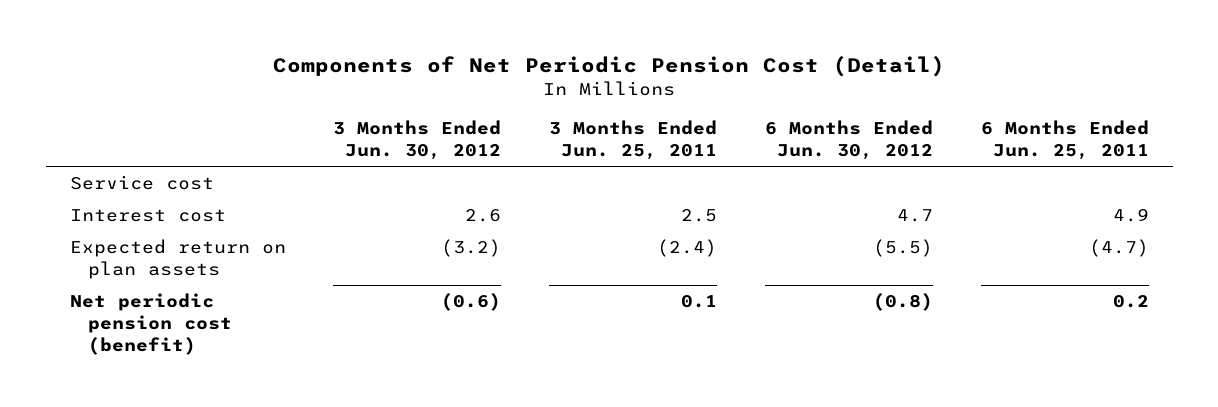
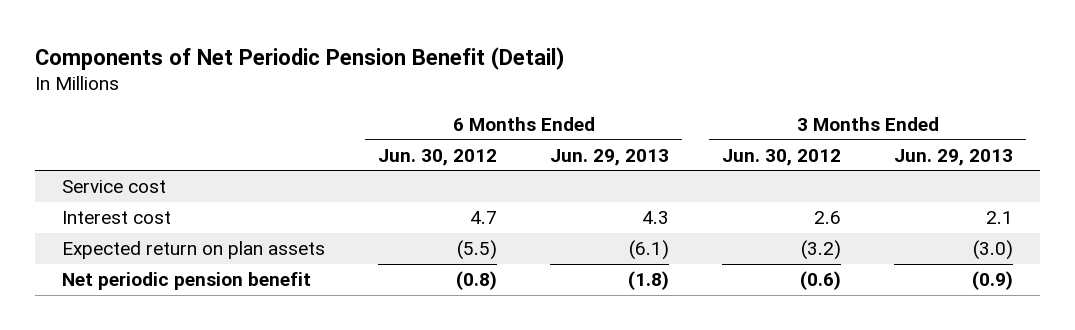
[273,56,946,78] Components of Net Periodic Pension Cost (Detail) -> [35,46,566,70] Components of Net Periodic Pension Benefit (Detail)
[549,120,718,161] 3 Months Ended Jun. 25, 2011 -> none
[980,120,1149,161] 6 Months Ended Jun. 25, 2011 -> none
none -> [550,148,670,166] Jun. 29, 2013
none -> [894,148,1014,166] Jun. 29, 2013
[69,292,232,356] Net periodic pension cost (benefit) -> [61,272,311,291] Net periodic pension benefit

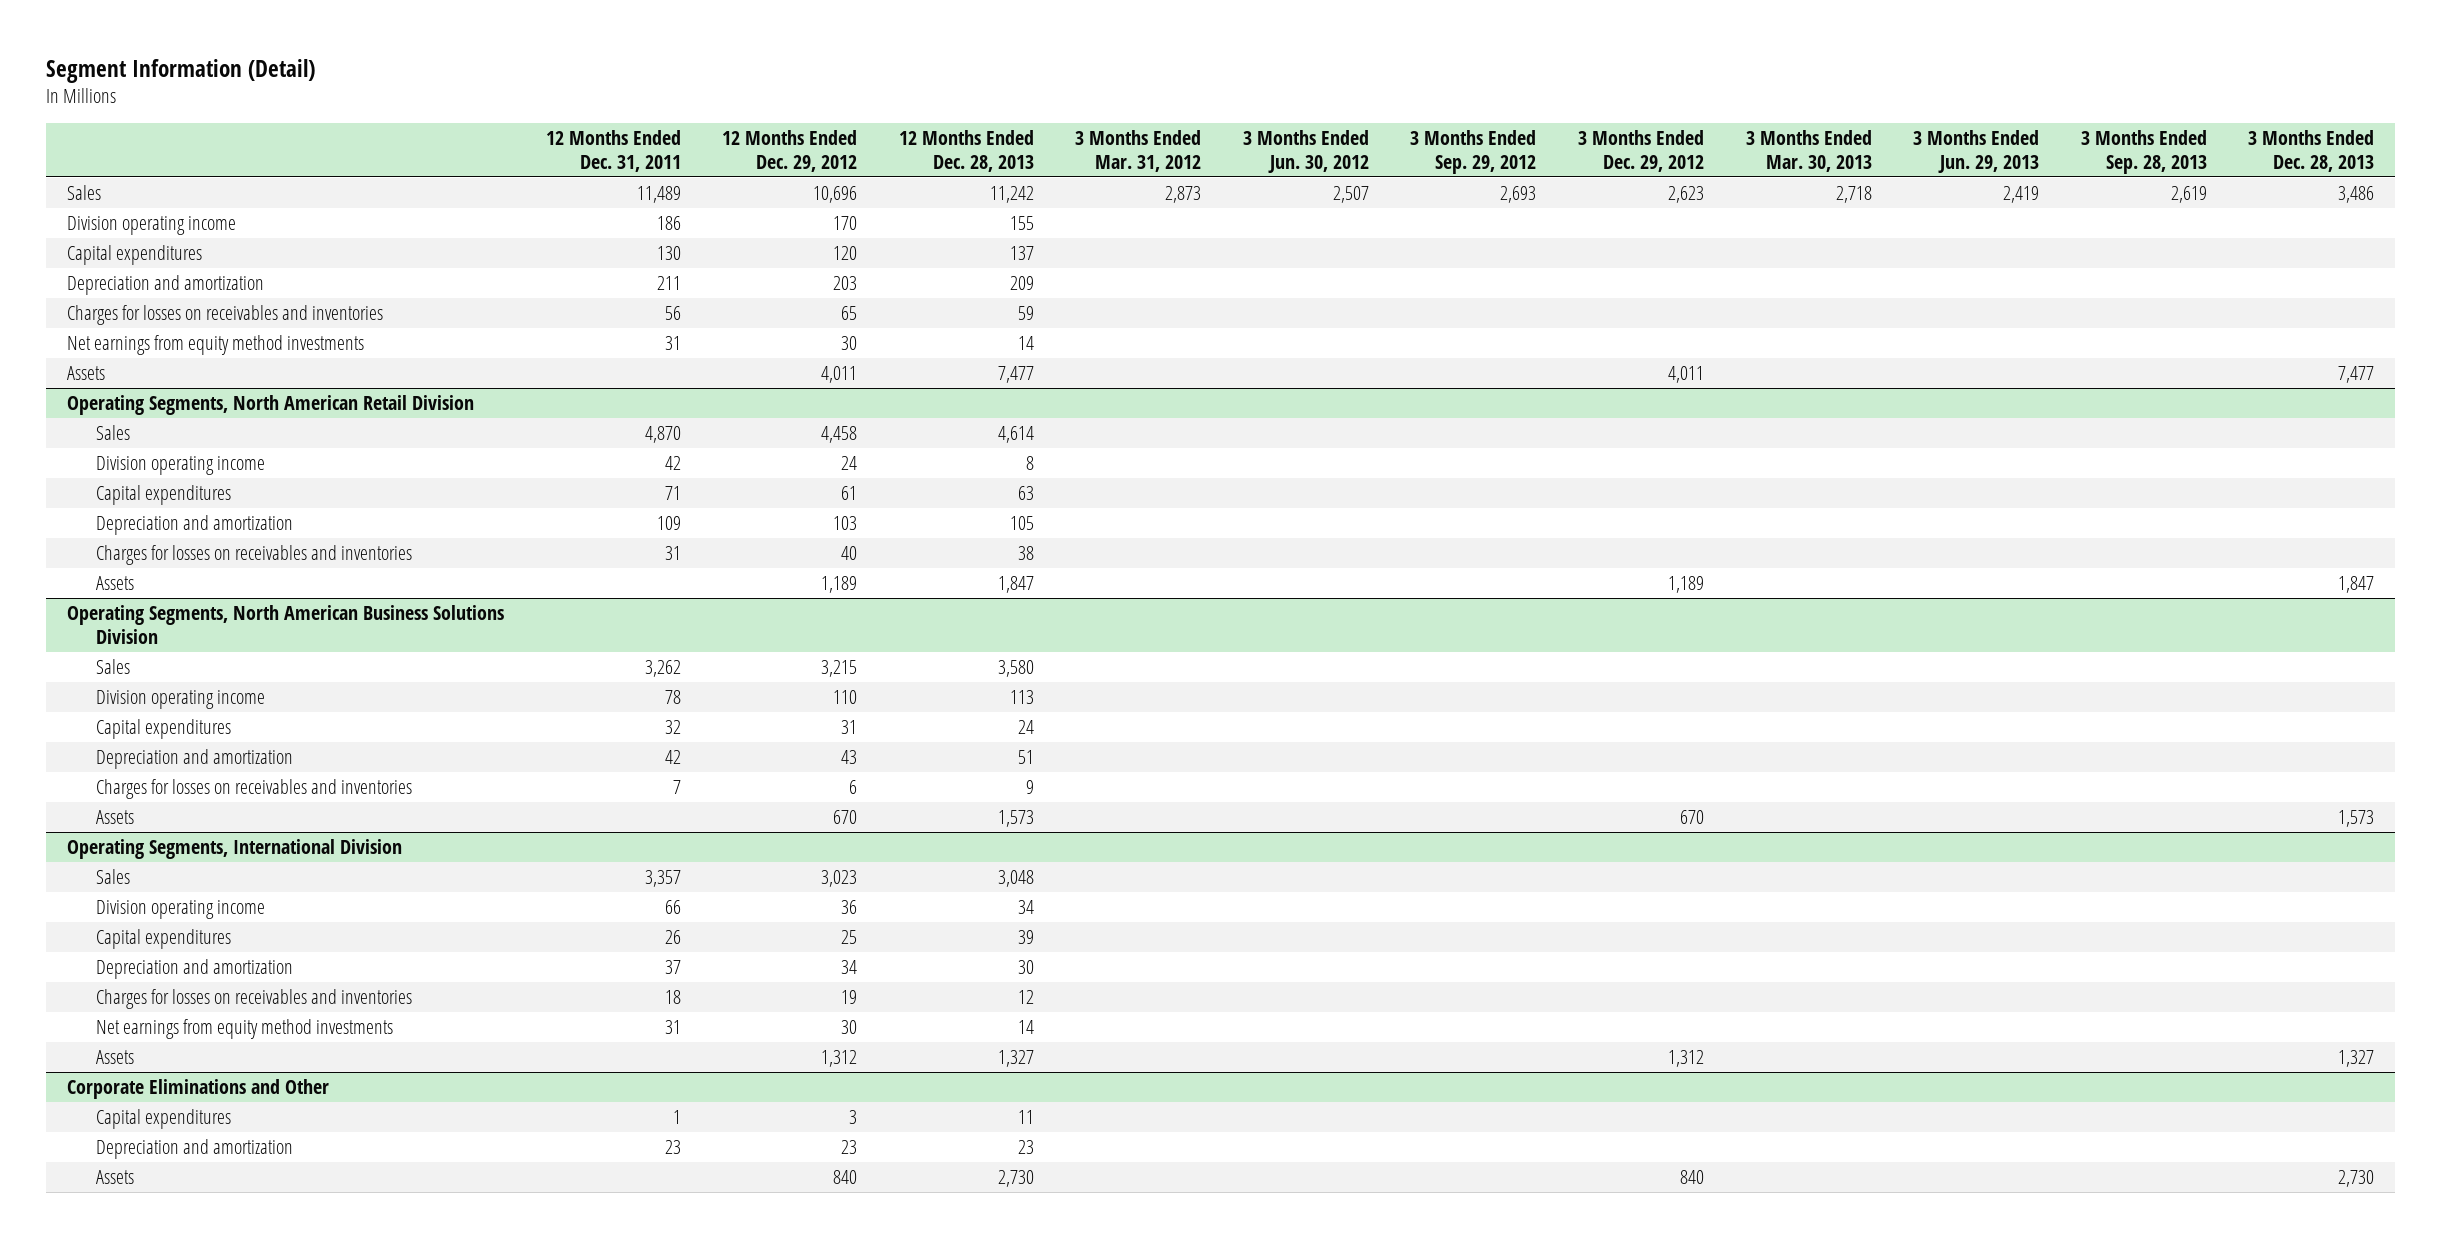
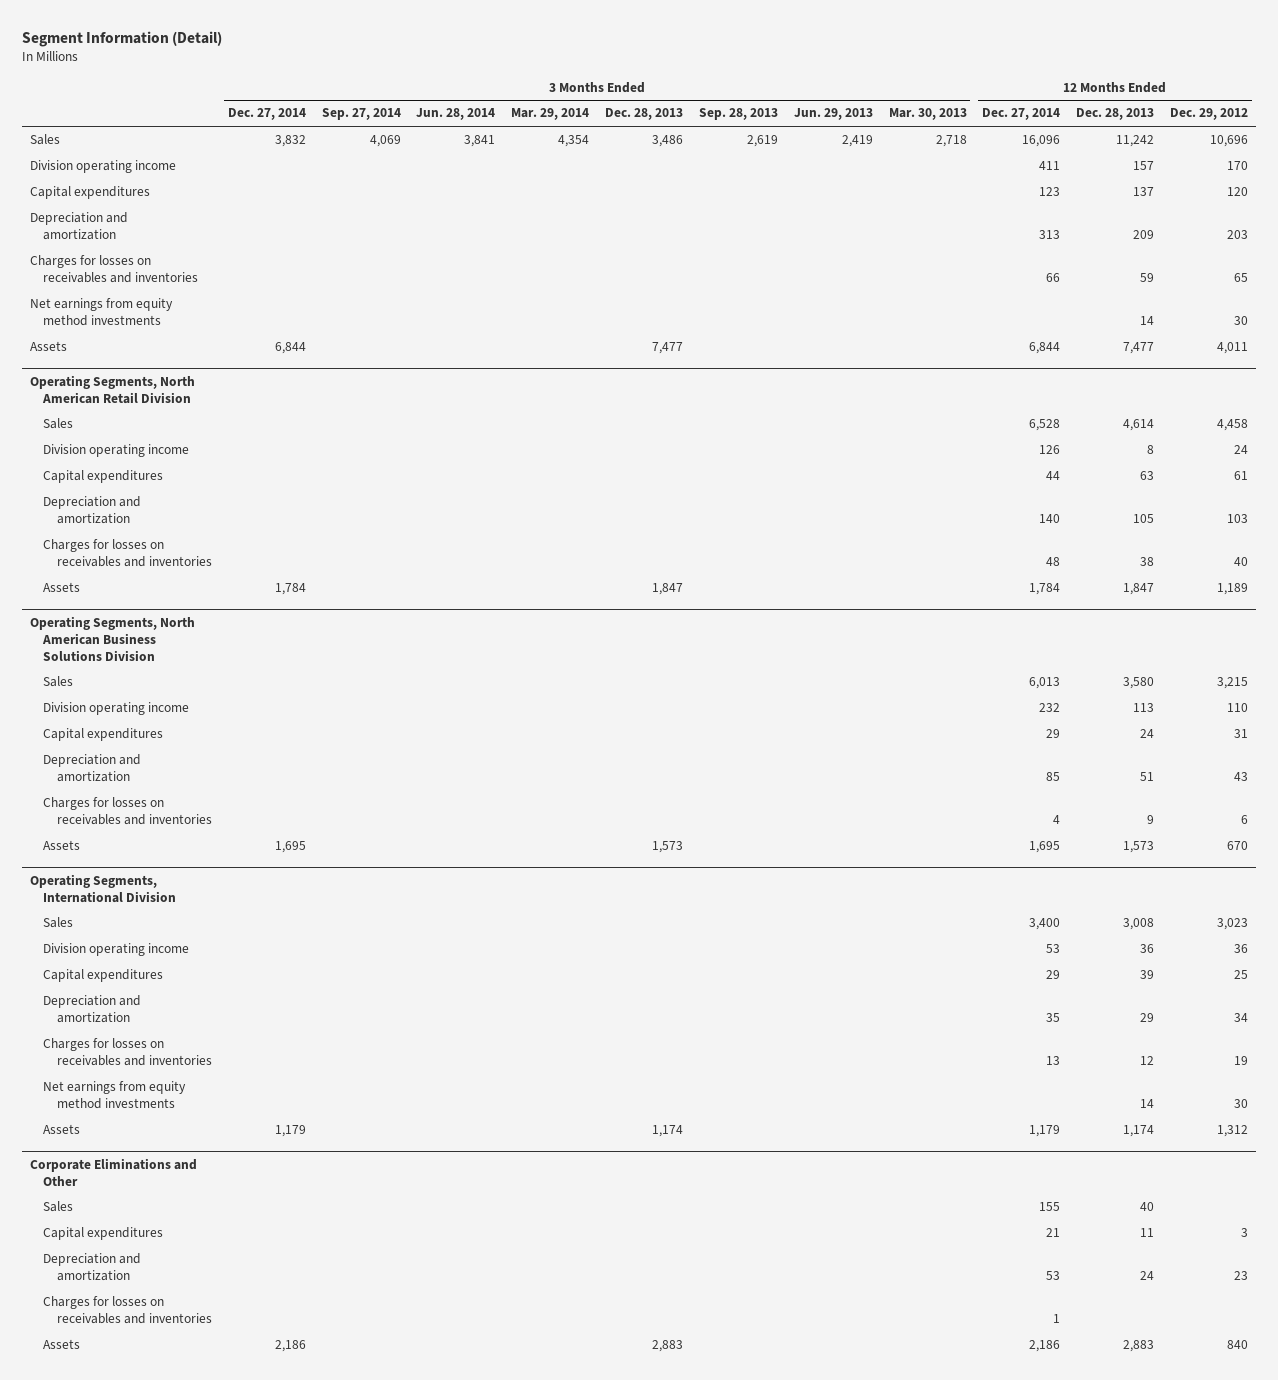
[545,129,681,172] 12 Months Ended Dec. 31, 2011 -> none
[1075,129,1202,172] 3 Months Ended Mar. 31, 2012 -> none
[1242,129,1369,173] 3 Months Ended Jun. 30, 2012 -> none
[1410,129,1537,174] 3 Months Ended Sep. 29, 2012 -> none
[1578,129,1705,172] 3 Months Ended Dec. 29, 2012 -> none
none -> [227,108,306,121] Dec. 27, 2014
none -> [321,108,401,121] Sep. 27, 2014
none -> [416,108,496,121] Jun. 28, 2014
none -> [511,108,590,121] Mar. 29, 2014
none -> [982,108,1061,121] Dec. 27, 2014
[1009,215,1034,230] 155 -> [1133,161,1155,171] 157
[997,869,1034,887] 3,048 -> [1123,918,1155,931] 3,008
[1017,899,1034,914] 34 -> [1140,944,1155,954] 36
[1017,959,1034,974] 30 -> [1140,1013,1155,1023] 29
[997,1049,1034,1067] 1,327 -> [1123,1125,1155,1138] 1,174
[2338,1049,2375,1067] 1,327 -> [652,1125,684,1138] 1,174
none -> [43,1201,74,1213] Sales
[1017,1139,1034,1154] 23 -> [1140,1271,1155,1281] 24
none -> [43,1296,212,1325] Charges for losses on receivables and inventories
[997,1169,1034,1187] 2,730 -> [1123,1340,1155,1353] 2,883
[2338,1169,2375,1187] 2,730 -> [652,1340,684,1353] 2,883

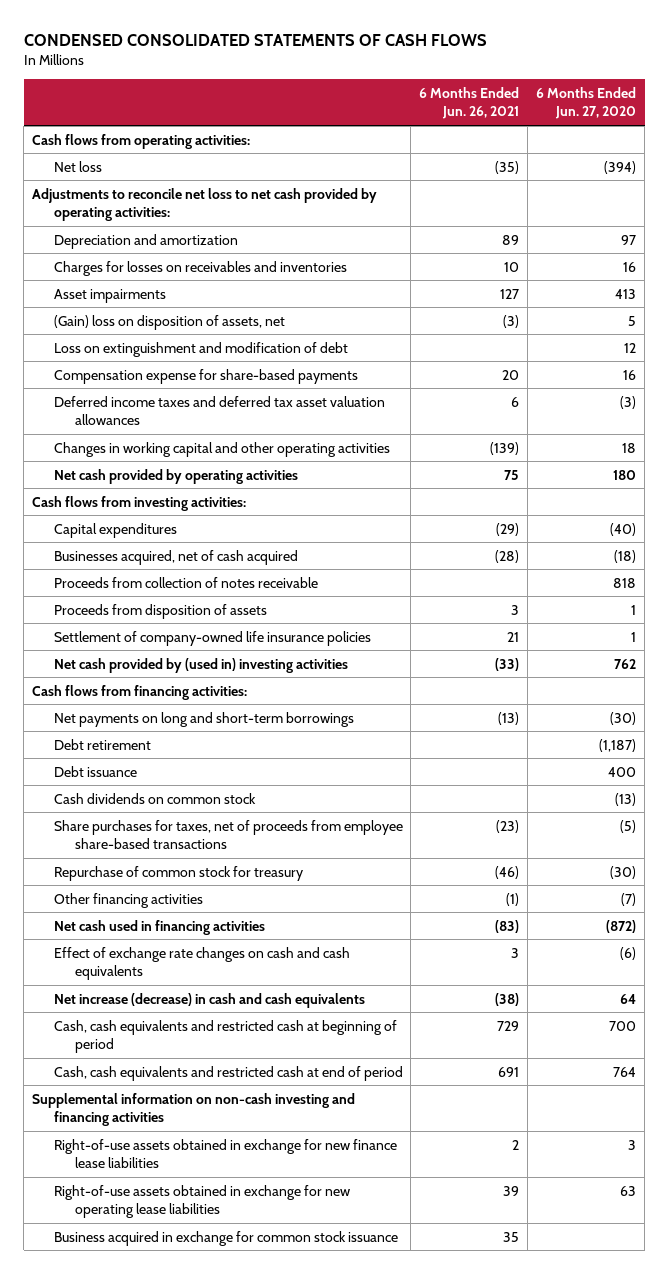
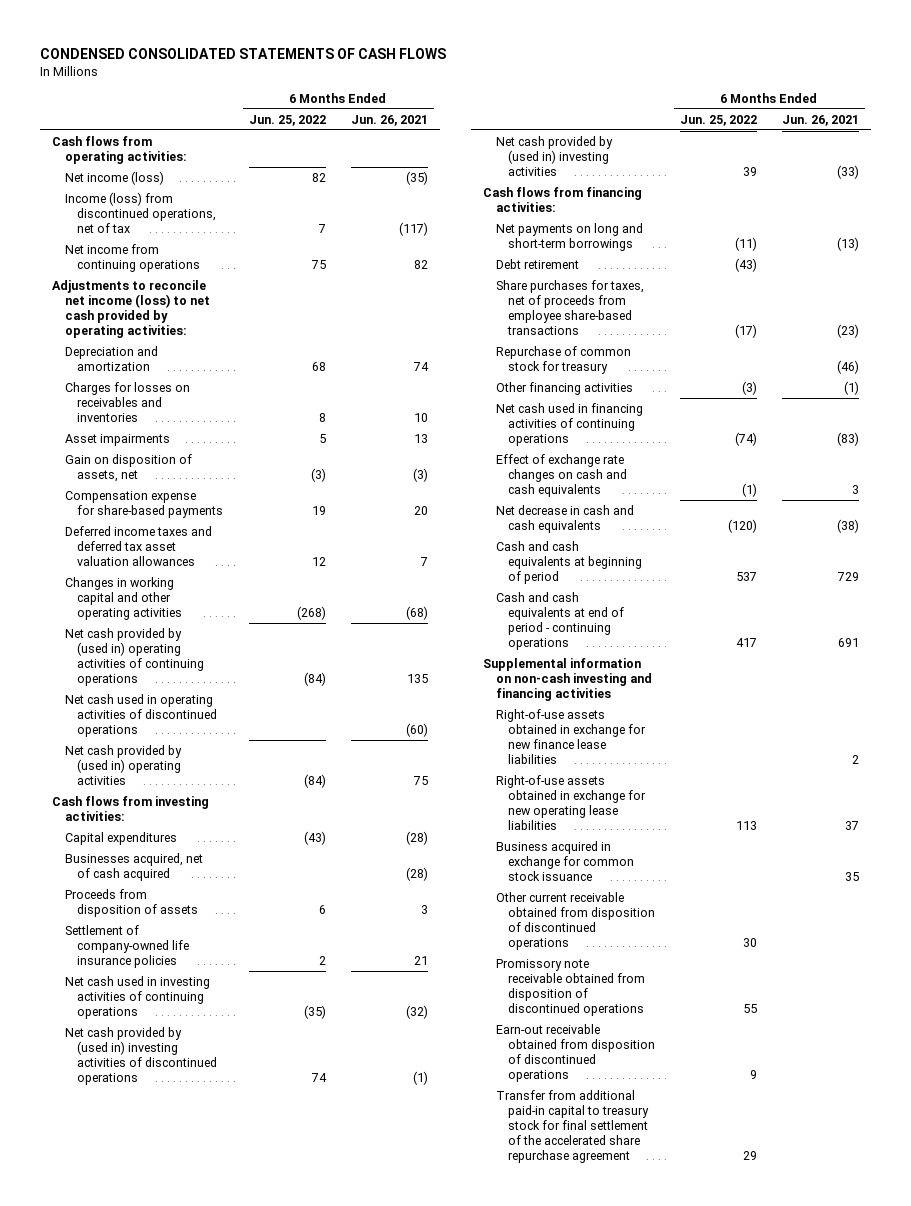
[536,86,637,120] 6 Months Ended Jun. 27, 2020 -> none
none -> [248,114,326,126] Jun. 25, 2022
[53,160,102,172] Net loss -> [64,170,164,185] Net income (loss)
none -> [64,191,216,233] Income (loss) from discontinued operations, net of tax
none -> [64,243,200,272] Net income from continuing operations
[32,187,378,222] Adjustments to reconcile net loss to net cash provided by operating activities: -> [52,279,210,338] Adjustments to reconcile net income (loss) to net cash provided by operating activities:
[502,234,520,245] 89 -> [412,361,429,371] 74
[53,341,348,357] Loss on extinguishment and modification of debt -> none
[500,288,520,299] 127 -> [413,433,428,443] 13
[53,314,285,330] (Gain) loss on disposition of assets, net -> [64,453,192,482] Gain on disposition of assets, net
[511,396,520,407] 6 -> [419,556,428,566] 7
[490,441,520,455] (139) -> [405,605,428,620] (68)
none -> [64,627,204,686] Net cash provided by (used in) operating activities of continuing operations
none -> [64,693,217,737] Net cash used in operating activities of discontinued operations
[53,468,298,484] Net cash provided by operating activities -> [64,744,182,785] Net cash provided by (used in) operating activities
[496,522,520,536] (29) -> [405,830,428,845] (28)
[53,576,318,588] Proceeds from collection of notes receivable -> none
none -> [64,975,210,1019] Net cash used in investing activities of continuing operations
none -> [64,1026,217,1085] Net cash provided by (used in) investing activities of discontinued operations
[53,765,137,777] Debt issuance -> none
[53,792,256,804] Cash dividends on common stock -> none
[53,919,265,935] Net cash used in financing activities -> [495,402,643,446] Net cash used in financing activities of continuing operations
[53,992,365,1008] Net increase (decrease) in cash and cash equivalents -> [495,504,634,533] Net decrease in cash and cash equivalents
[53,1019,397,1054] Cash, cash equivalents and restricted cash at beginning of period -> [495,540,642,584] Cash and cash equivalents at beginning of period
[53,1065,403,1081] Cash, cash equivalents and restricted cash at end of period -> [495,591,624,650] Cash and cash equivalents at end of period - continuing operations
[503,1185,520,1196] 39 -> [844,820,859,830] 37
none -> [495,891,655,950] Other current receivable obtained from disposition of discontinued operations
none -> [495,958,645,1016] Promissory note receivable obtained from disposition of discontinued operations
none -> [495,1023,655,1082] Earn-out receivable obtained from disposition of discontinued operations
none -> [495,1089,649,1163] Transfer from additional paid-in capital to treasury stock for final settlement of the accelerated share repurchase agreement

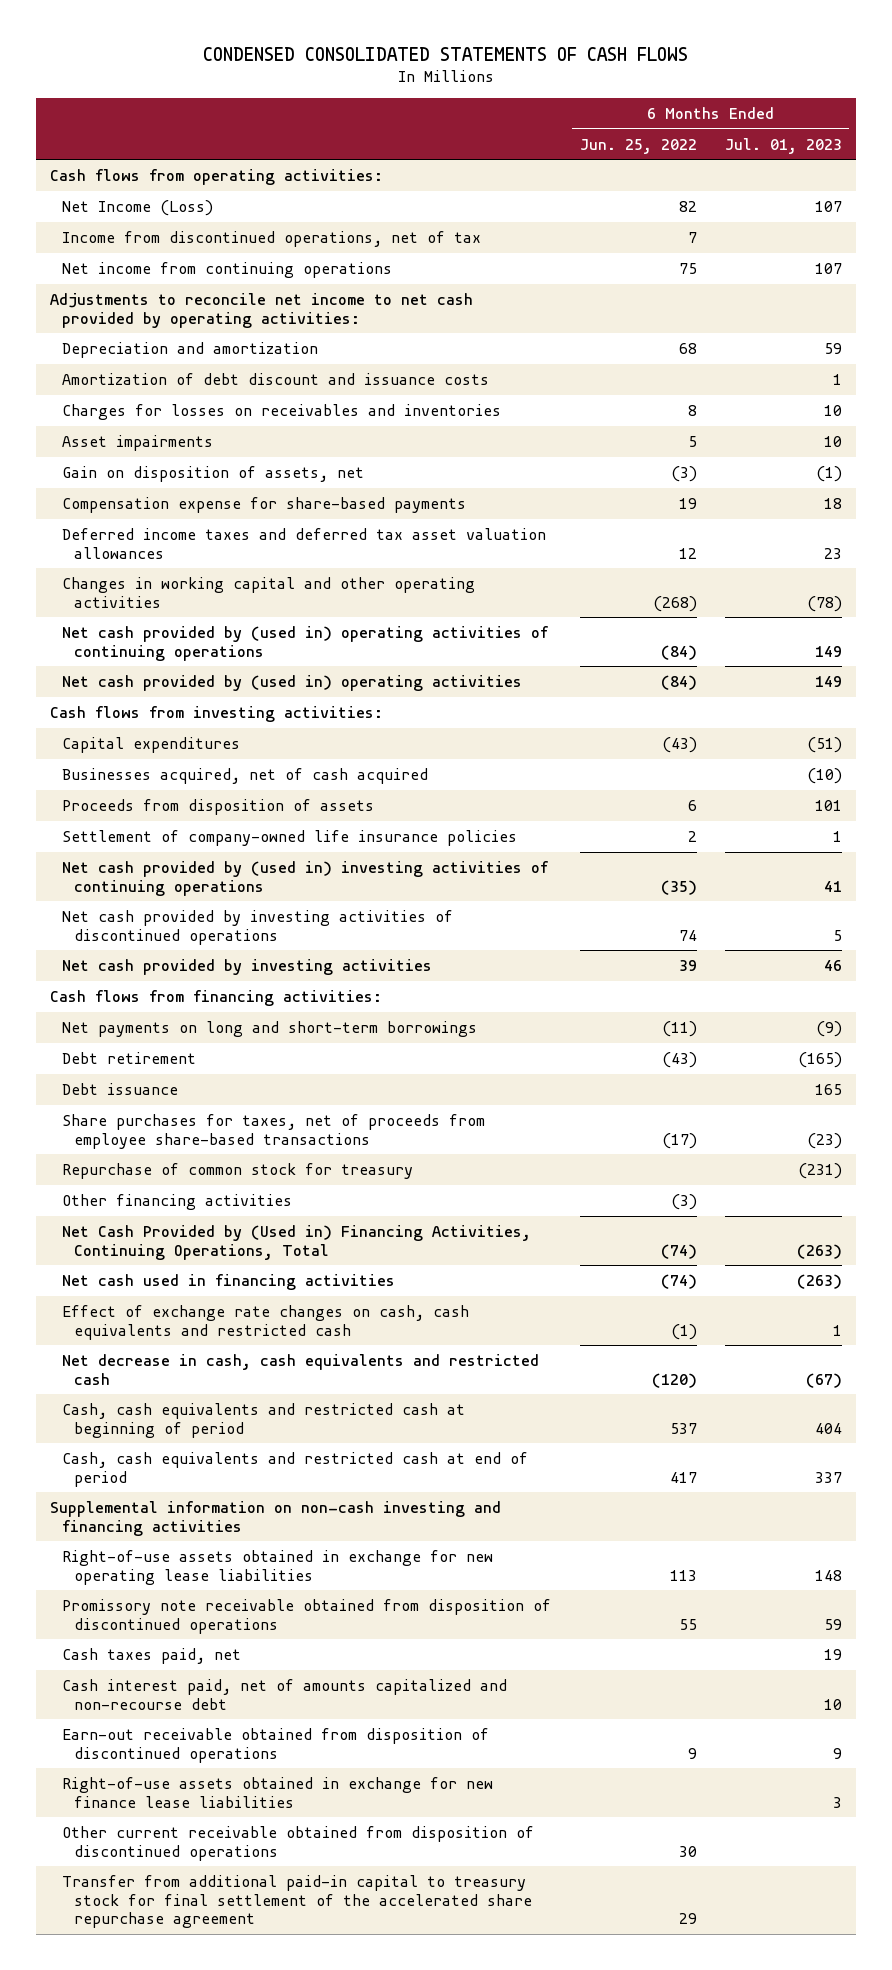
[350,114,428,126] Jun. 26, 2021 -> none
none -> [724,137,842,154] Jul. 01, 2023
[64,170,164,185] Net income (loss) -> [62,199,214,216] Net Income (Loss)
[64,191,216,233] Income (loss) from discontinued operations, net of tax -> [62,230,482,247] Income from discontinued operations, net of tax
[52,279,210,338] Adjustments to reconcile net income (loss) to net cash provided by operating activities: -> [50,292,474,328] Adjustments to reconcile net income to net cash provided by operating activities:
none -> [62,372,490,385] Amortization of debt discount and issuance costs
[64,693,217,737] Net cash used in operating activities of discontinued operations -> none
[64,975,210,1019] Net cash used in investing activities of continuing operations -> [62,860,550,896] Net cash provided by (used in) investing activities of continuing operations
[64,1026,217,1085] Net cash provided by (used in) investing activities of discontinued operations -> [62,909,454,945] Net cash provided by investing activities of discontinued operations
[495,135,613,176] Net cash provided by (used in) investing activities -> [62,958,433,975] Net cash provided by investing activities
none -> [62,1082,179,1095] Debt issuance
none -> [62,1224,532,1260] Net Cash Provided by (Used in) Financing Activities, Continuing Operations, Total
[495,402,643,446] Net cash used in financing activities of continuing operations -> [62,1273,396,1290] Net cash used in financing activities
[495,453,627,497] Effect of exchange rate changes on cash and cash equivalents -> [62,1304,470,1340] Effect of exchange rate changes on cash, cash equivalents and restricted cash
[495,504,634,533] Net decrease in cash and cash equivalents -> [62,1353,540,1385] Net decrease in cash, cash equivalents and restricted cash
[495,540,642,584] Cash and cash equivalents at beginning of period -> [62,1402,466,1438] Cash, cash equivalents and restricted cash at beginning of period
[495,591,624,650] Cash and cash equivalents at end of period - continuing operations -> [62,1451,529,1487] Cash, cash equivalents and restricted cash at end of period
[495,840,634,881] Business acquired in exchange for common stock issuance -> none
none -> [62,1647,242,1664] Cash taxes paid, net
none -> [62,1678,508,1710] Cash interest paid, net of amounts capitalized and non-recourse debt
[495,708,646,764] Right-of-use assets obtained in exchange for new finance lease liabilities -> [62,1776,494,1808] Right-of-use assets obtained in exchange for new finance lease liabilities
[495,891,655,950] Other current receivable obtained from disposition of discontinued operations -> [62,1825,535,1861] Other current receivable obtained from disposition of discontinued operations

